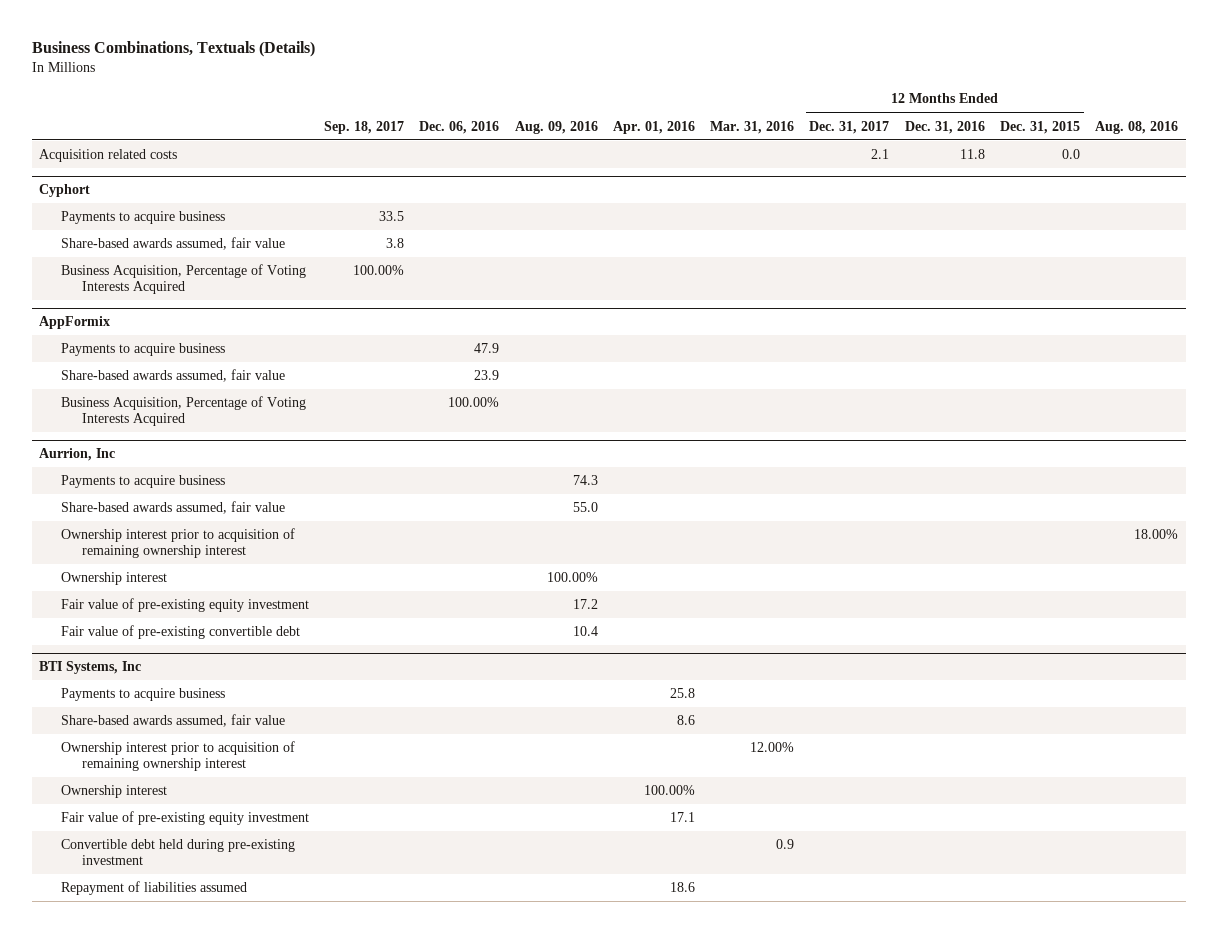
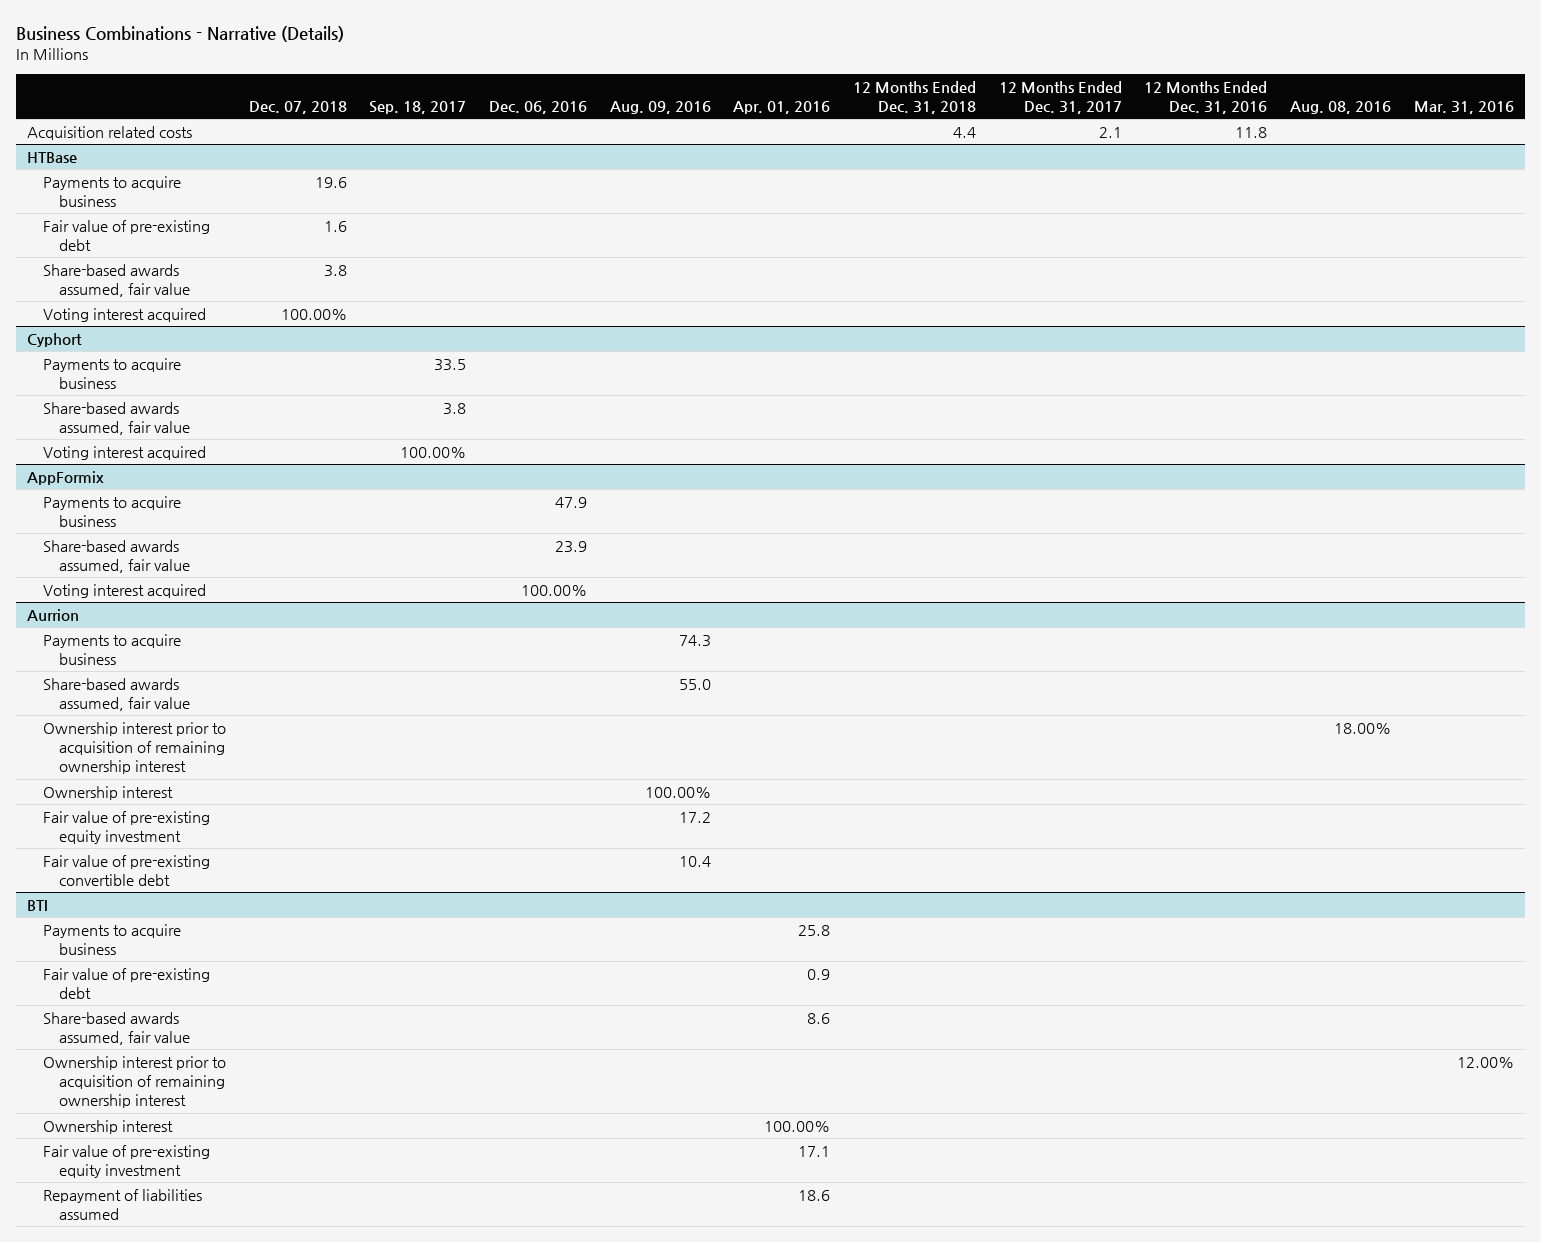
[31,40,315,57] Business Combinations, Textuals (Details) -> [15,25,344,42] Business Combinations - Narrative (Details)
[999,120,1080,134] Dec. 31, 2015 -> none
none -> [248,100,347,114] Dec. 07, 2018
none -> [853,80,977,114] 12 Months Ended Dec. 31, 2018
none -> [26,151,77,163] HTBase
none -> [43,175,182,208] Payments to acquire business
none -> [43,219,211,252] Fair value of pre-existing debt
none -> [43,263,191,298] Share-based awards assumed, fair value
none -> [43,307,207,322] Voting interest acquired
[60,264,306,295] Business Acquisition, Percentage of Voting Interests Acquired -> [43,445,207,460] Voting interest acquired
[60,396,306,427] Business Acquisition, Percentage of Voting Interests Acquired -> [43,583,207,598] Voting interest acquired
[39,448,116,462] Aurrion, Inc -> [26,608,79,621] Aurrion
[39,661,142,675] BTI Systems, Inc -> [26,899,48,911] BTI
none -> [43,967,211,1000] Fair value of pre-existing debt
[60,839,295,866] Convertible debt held during pre-existing investment -> none

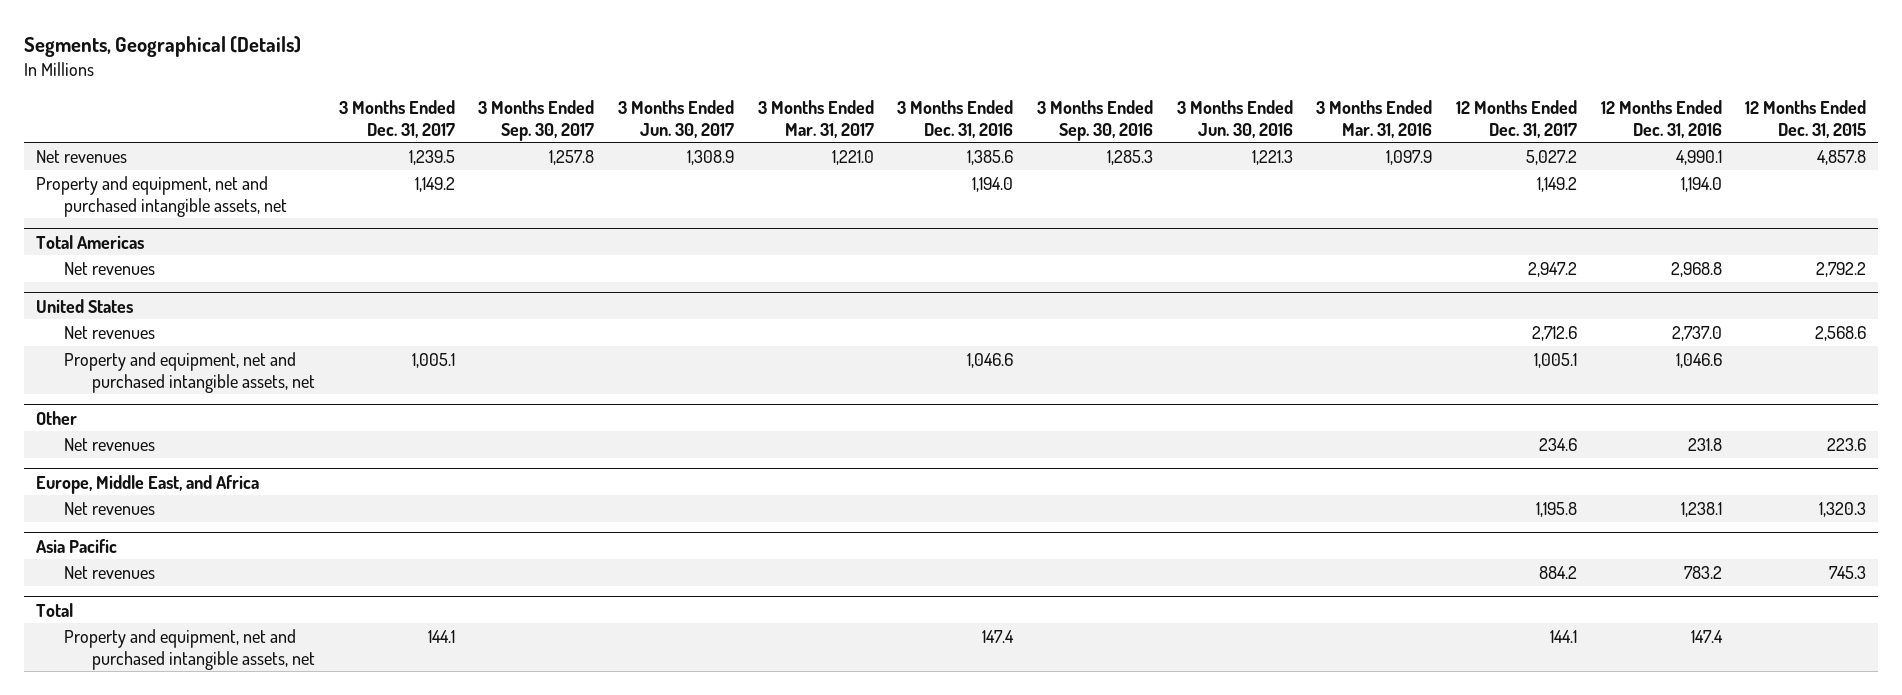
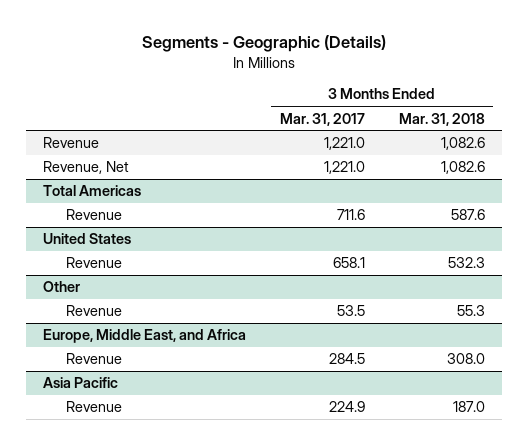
[23,35,301,57] Segments, Geographical (Details) -> [141,35,386,53] Segments - Geographic (Details)
[338,99,455,138] 3 Months Ended Dec. 31, 2017 -> none
[478,99,595,141] 3 Months Ended Sep. 30, 2017 -> none
[618,99,735,138] 3 Months Ended Jun. 30, 2017 -> none
[897,99,1014,138] 3 Months Ended Dec. 31, 2016 -> none
[1037,99,1154,141] 3 Months Ended Sep. 30, 2016 -> none
[1176,99,1293,138] 3 Months Ended Jun. 30, 2016 -> none
[1316,99,1433,138] 3 Months Ended Mar. 31, 2016 -> none
[1456,99,1578,138] 12 Months Ended Dec. 31, 2017 -> none
[1600,99,1722,138] 12 Months Ended Dec. 31, 2016 -> none
[1745,99,1867,138] 12 Months Ended Dec. 31, 2015 -> none
none -> [398,112,485,126] Mar. 31, 2018
[35,175,287,217] Property and equipment, net and purchased intangible assets, net -> none
none -> [42,137,99,149] Revenue
[35,149,127,163] Net revenues -> [42,161,129,175] Revenue, Net
[63,261,155,275] Net revenues -> none
none -> [65,209,122,221] Revenue
[63,325,155,339] Net revenues -> none
[63,351,316,393] Property and equipment, net and purchased intangible assets, net -> none
none -> [65,257,122,269] Revenue
[63,437,155,451] Net revenues -> none
none -> [65,305,122,317] Revenue
[63,501,155,515] Net revenues -> none
none -> [65,353,122,365] Revenue
[63,565,155,579] Net revenues -> none
[35,602,73,617] Total -> none
[63,628,316,670] Property and equipment, net and purchased intangible assets, net -> none
none -> [65,401,122,413] Revenue

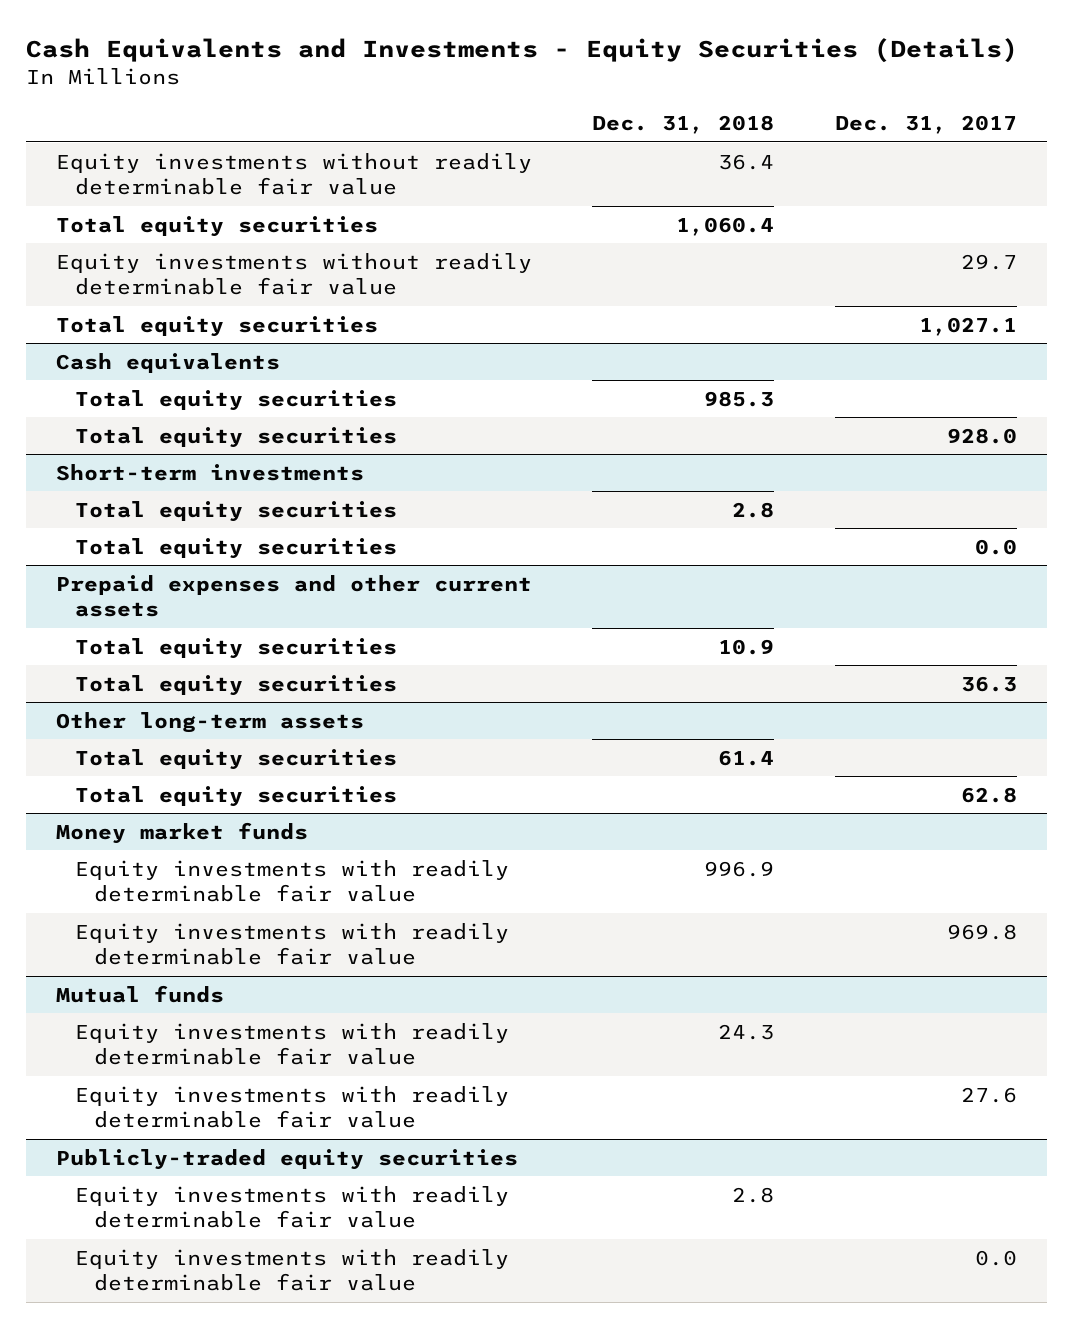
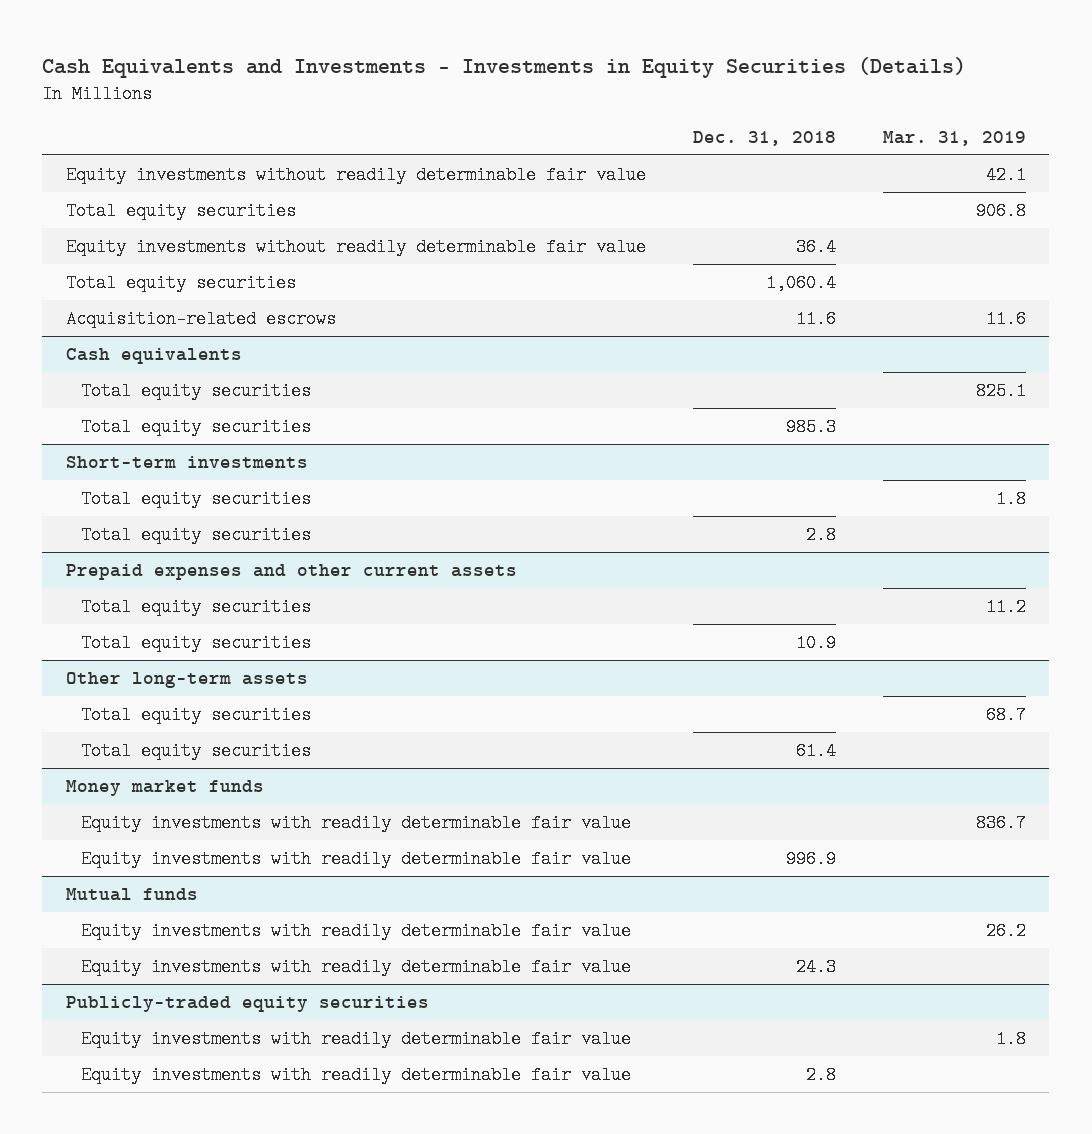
[25,37,1018,63] Cash Equivalents and Investments - Equity Securities (Details) -> [42,56,967,78] Cash Equivalents and Investments - Investments in Equity Securities (Details)
[834,115,1017,135] Dec. 31, 2017 -> none
none -> [882,130,1026,146] Mar. 31, 2019
[55,152,532,196] Equity investments without readily determinable fair value -> [65,238,646,257] Equity investments without readily determinable fair value
[55,215,378,237] Total equity securities -> [65,274,296,293] Total equity securities
none -> [65,310,336,329] Acquisition-related escrows
[74,389,397,411] Total equity securities -> [80,418,311,437] Total equity securities
[74,500,397,522] Total equity securities -> [80,526,311,545] Total equity securities
[74,637,397,659] Total equity securities -> [80,634,311,653] Total equity securities
[74,748,397,770] Total equity securities -> [80,742,311,761] Total equity securities
[74,859,509,903] Equity investments with readily determinable fair value -> [80,850,631,869] Equity investments with readily determinable fair value
[74,1022,509,1066] Equity investments with readily determinable fair value -> [80,958,631,977] Equity investments with readily determinable fair value
[74,1185,509,1229] Equity investments with readily determinable fair value -> [80,1066,631,1085] Equity investments with readily determinable fair value

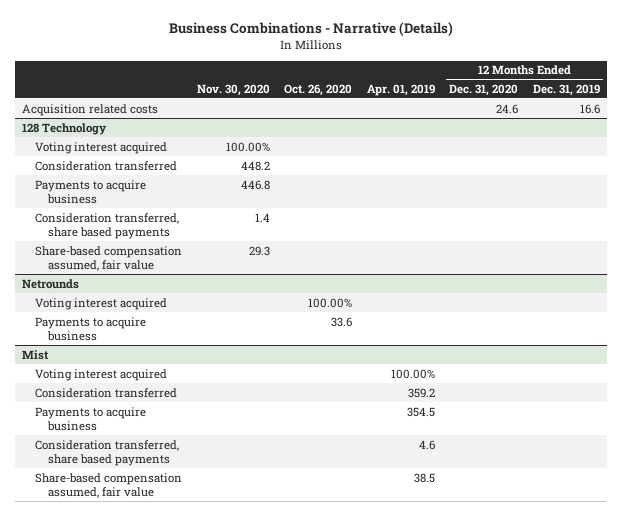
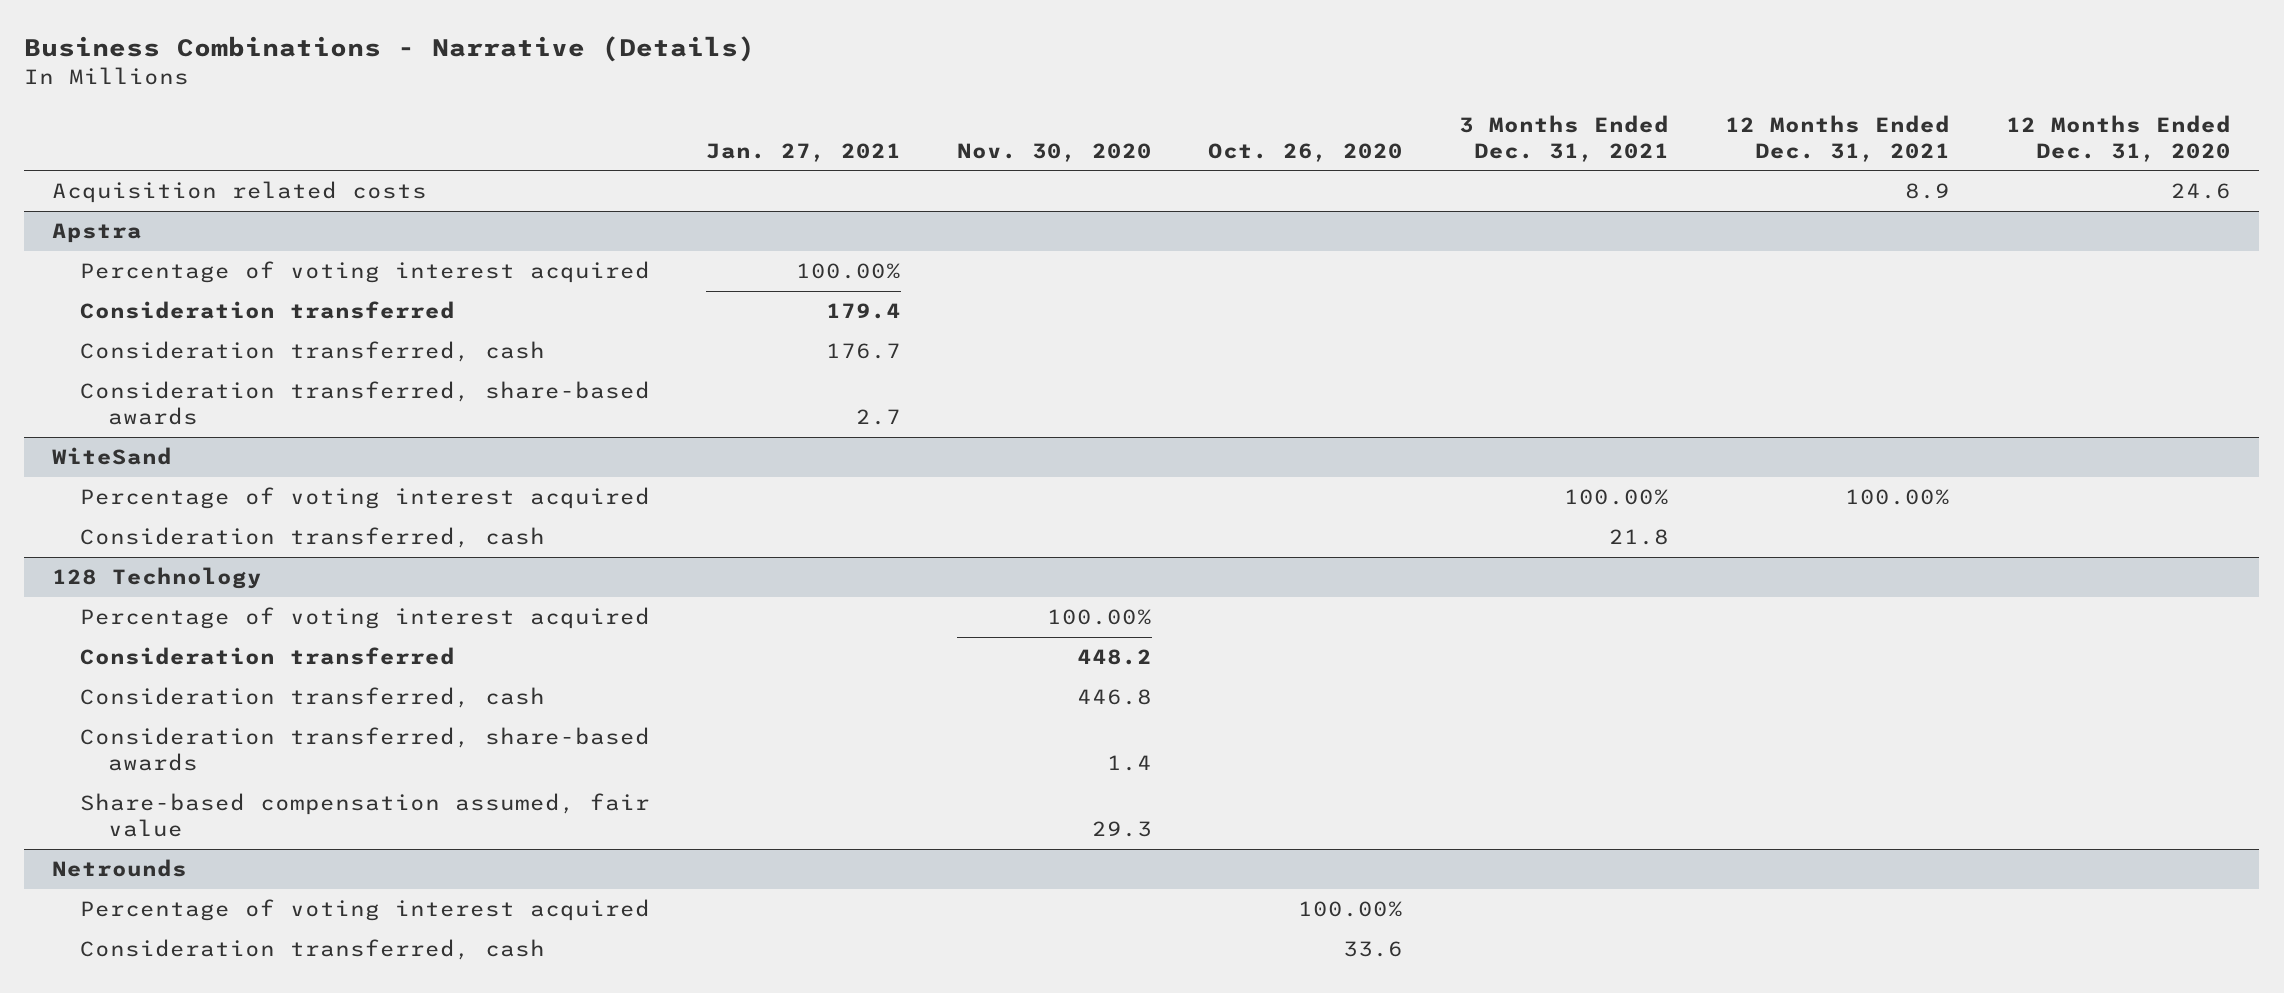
[366,83,435,96] Apr. 01, 2019 -> none
[532,83,600,96] Dec. 31, 2019 -> none
none -> [706,142,902,162] Jan. 27, 2021
none -> [1459,114,1670,162] 3 Months Ended Dec. 31, 2021
none -> [1725,114,1951,162] 12 Months Ended Dec. 31, 2021
none -> [52,223,143,244] Apstra
none -> [80,261,651,284] Percentage of voting interest acquired
none -> [80,301,456,320] Consideration transferred
none -> [80,341,546,363] Consideration transferred, cash
none -> [80,381,651,425] Consideration transferred, share-based awards
none -> [52,447,173,466] WiteSand
none -> [80,487,651,510] Percentage of voting interest acquired
none -> [80,527,546,549] Consideration transferred, cash
[35,141,168,154] Voting interest acquired -> [80,607,651,630] Percentage of voting interest acquired
[35,179,147,204] Payments to acquire business -> [80,687,546,709] Consideration transferred, cash
[35,212,180,239] Consideration transferred, share based payments -> [80,727,651,771] Consideration transferred, share-based awards
[22,349,50,360] Mist -> none
[35,368,168,381] Voting interest acquired -> none
[35,387,178,398] Consideration transferred -> none
[35,406,147,431] Payments to acquire business -> none
[35,439,180,466] Consideration transferred, share based payments -> none
[35,472,183,498] Share-based compensation assumed, fair value -> none
[35,297,168,310] Voting interest acquired -> [80,899,651,922] Percentage of voting interest acquired
[35,316,147,341] Payments to acquire business -> [80,939,546,961] Consideration transferred, cash

